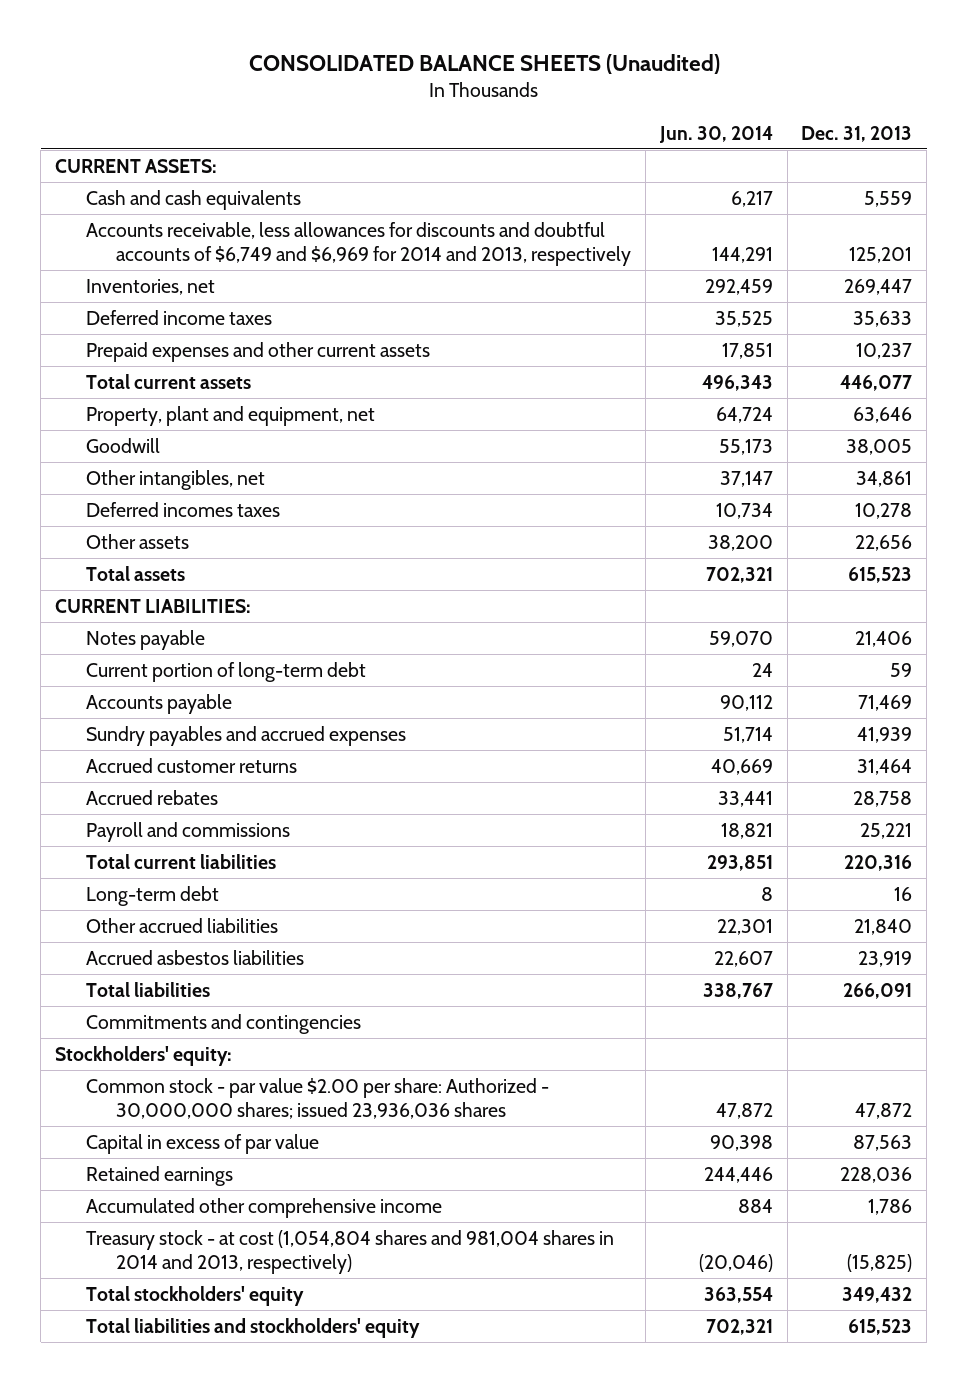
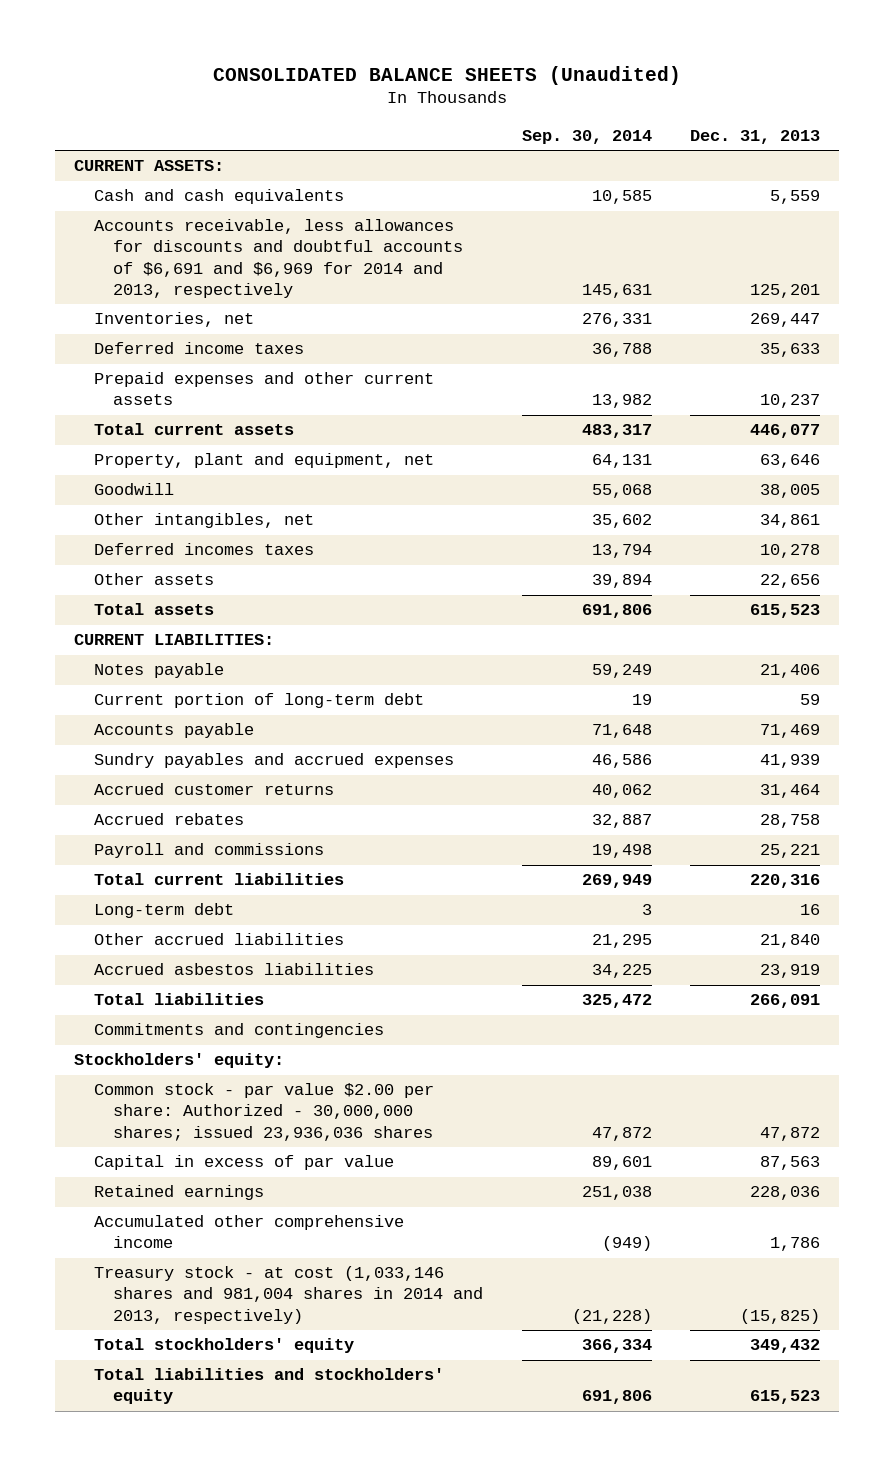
[658,125,773,143] Jun. 30, 2014 -> none
none -> [521,129,652,144] Sep. 30, 2014
[85,222,632,266] Accounts receivable, less allowances for discounts and doubtful accounts of $6,749 and $6,969 for 2014 and 2013, respectively -> [93,219,464,298] Accounts receivable, less allowances for discounts and doubtful accounts of $6,691 and $6,969 for 2014 and 2013, respectively
[85,1230,614,1274] Treasury stock - at cost (1,054,804 shares and 981,004 shares in 2014 and 2013, respectively) -> [93,1266,484,1324] Treasury stock - at cost (1,033,146 shares and 981,004 shares in 2014 and 2013, respectively)

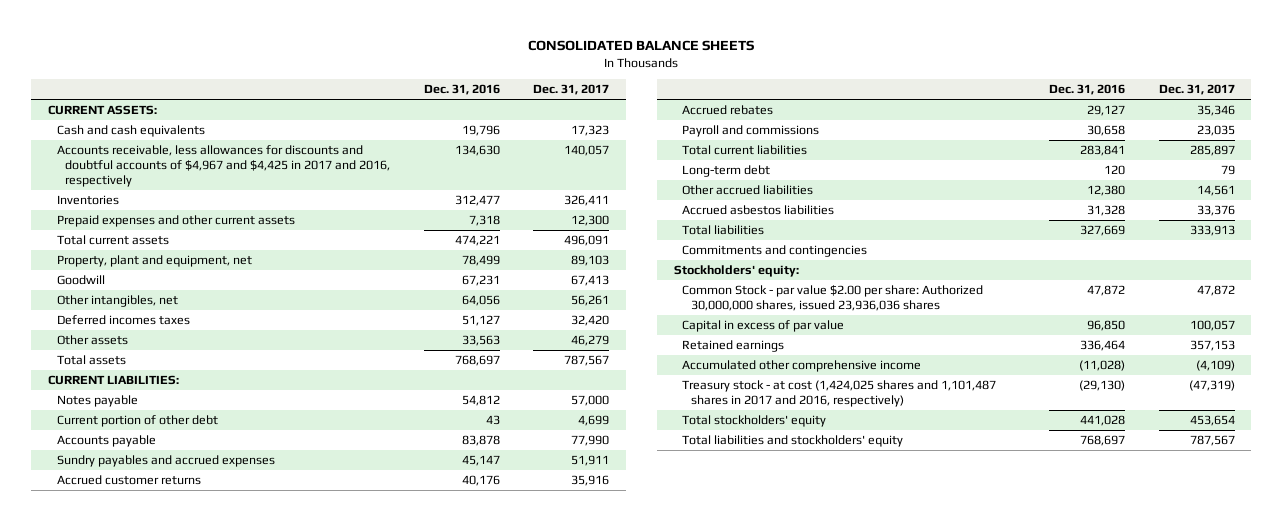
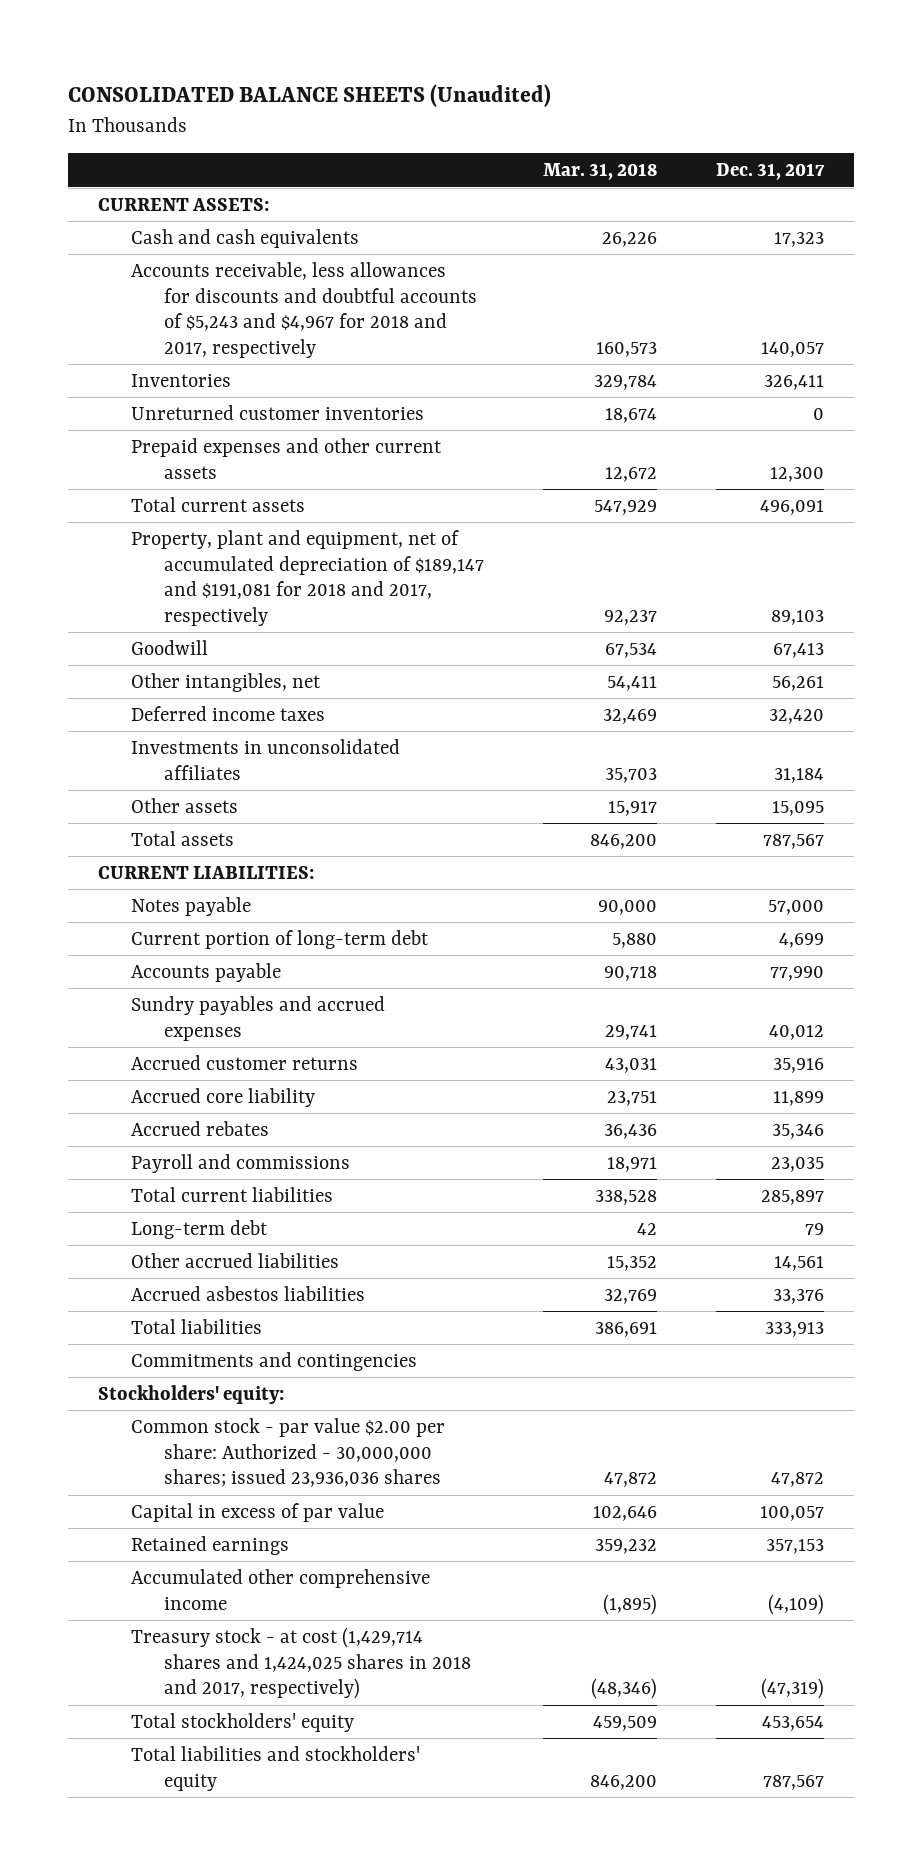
[528,40,755,52] CONSOLIDATED BALANCE SHEETS -> [67,83,551,107] CONSOLIDATED BALANCE SHEETS (Unaudited)
[423,84,500,96] Dec. 31, 2016 -> none
none -> [542,163,657,181] Mar. 31, 2018
[56,144,391,188] Accounts receivable, less allowances for discounts and doubtful accounts of $4,967 and $4,425 in 2017 and 2016, respectively -> [130,261,477,358] Accounts receivable, less allowances for discounts and doubtful accounts of $5,243 and $4,967 for 2018 and 2017, respectively
none -> [130,404,424,420] Unreturned customer inventories
[56,254,252,267] Property, plant and equipment, net -> [130,529,484,626] Property, plant and equipment, net of accumulated depreciation of $189,147 and $191,081 for 2018 and 2017, respectively
[56,314,190,325] Deferred incomes taxes -> [130,705,325,721] Deferred income taxes
none -> [130,738,400,780] Investments in unconsolidated affiliates
[571,334,610,346] 46,279 -> [772,800,825,816] 15,095
[56,414,218,427] Current portion of other debt -> [130,929,429,949] Current portion of long-term debt
[571,454,610,466] 51,911 -> [769,1024,825,1040] 40,012
none -> [130,1087,315,1107] Accrued core liability
[682,284,984,311] Common Stock - par value $2.00 per share: Authorized 30,000,000 shares, issued 23,936,036 shares -> [130,1417,445,1488] Common stock - par value $2.00 per share: Authorized - 30,000,000 shares; issued 23,936,036 shares
[682,379,997,407] Treasury stock - at cost (1,424,025 shares and 1,101,487 shares in 2017 and 2016, respectively) -> [130,1626,471,1700] Treasury stock - at cost (1,429,714 shares and 1,424,025 shares in 2018 and 2017, respectively)

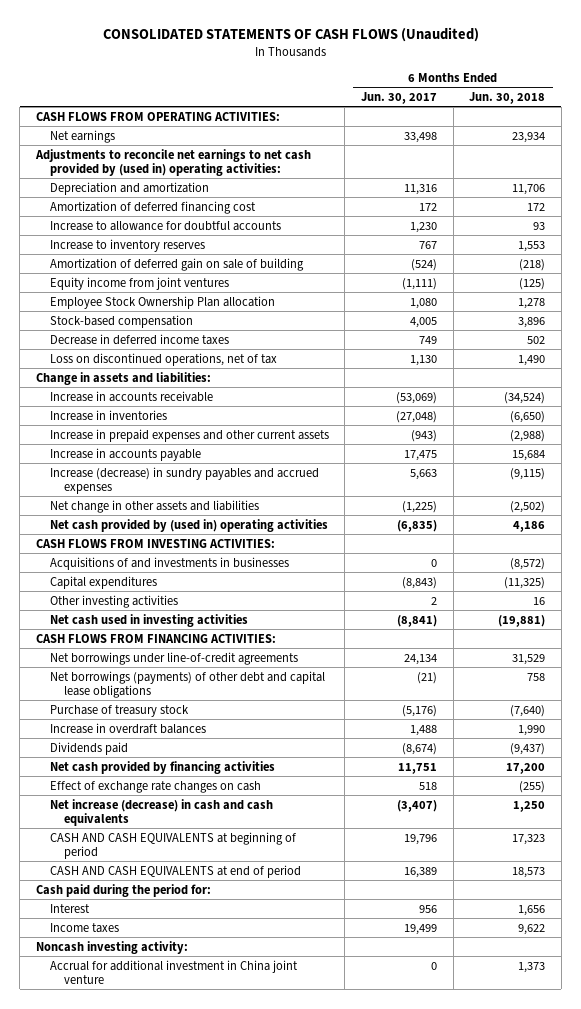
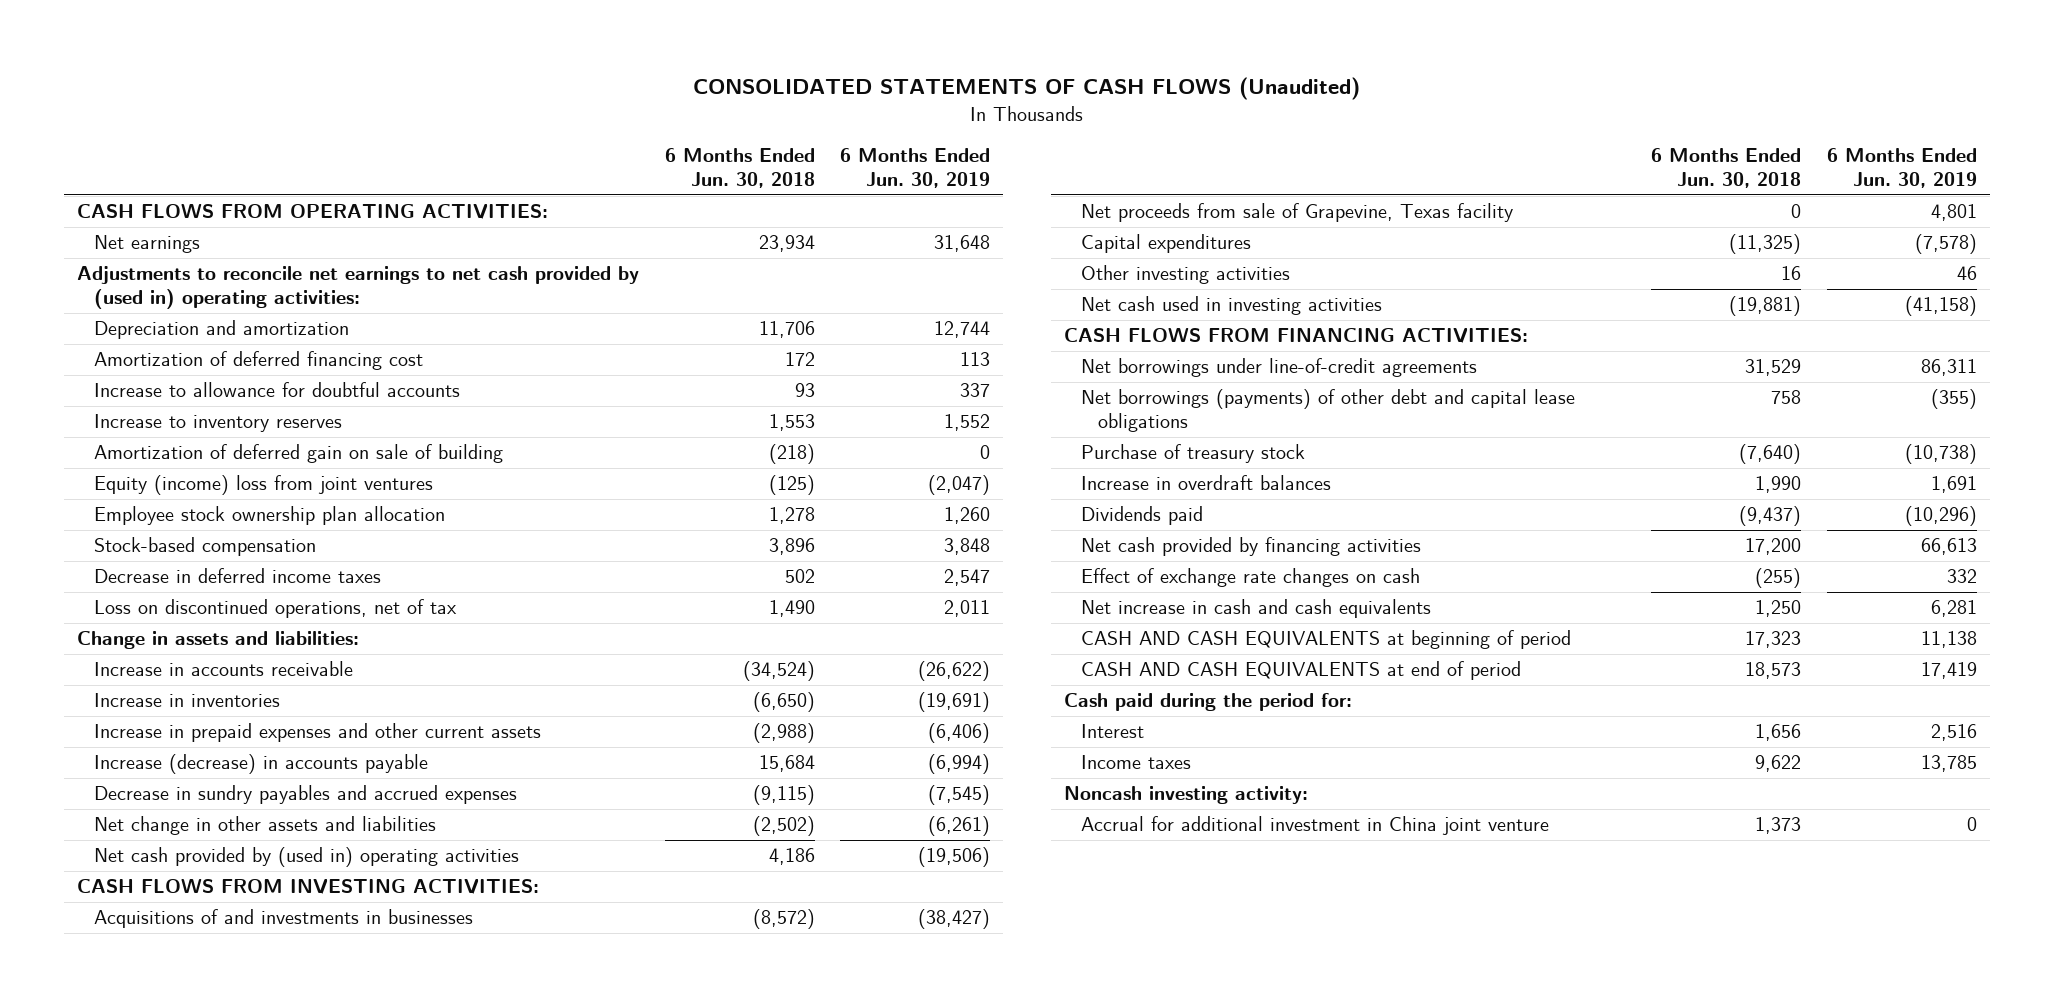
[361,91,438,104] Jun. 30, 2017 -> none
none -> [840,147,991,189] 6 Months Ended Jun. 30, 2019
[49,276,229,290] Equity income from joint ventures -> [94,475,434,496] Equity (income) loss from joint ventures
[49,295,275,309] Employee Stock Ownership Plan allocation -> [94,506,446,526] Employee stock ownership plan allocation
[49,447,201,461] Increase in accounts payable -> [94,754,429,775] Increase (decrease) in accounts payable
[49,466,319,494] Increase (decrease) in sundry payables and accrued expenses -> [94,785,518,805] Decrease in sundry payables and accrued expenses
none -> [1080,203,1513,223] Net proceeds from sale of Grapevine, Texas facility
[49,798,273,826] Net increase (decrease) in cash and cash equivalents -> [1080,599,1431,619] Net increase in cash and cash equivalents

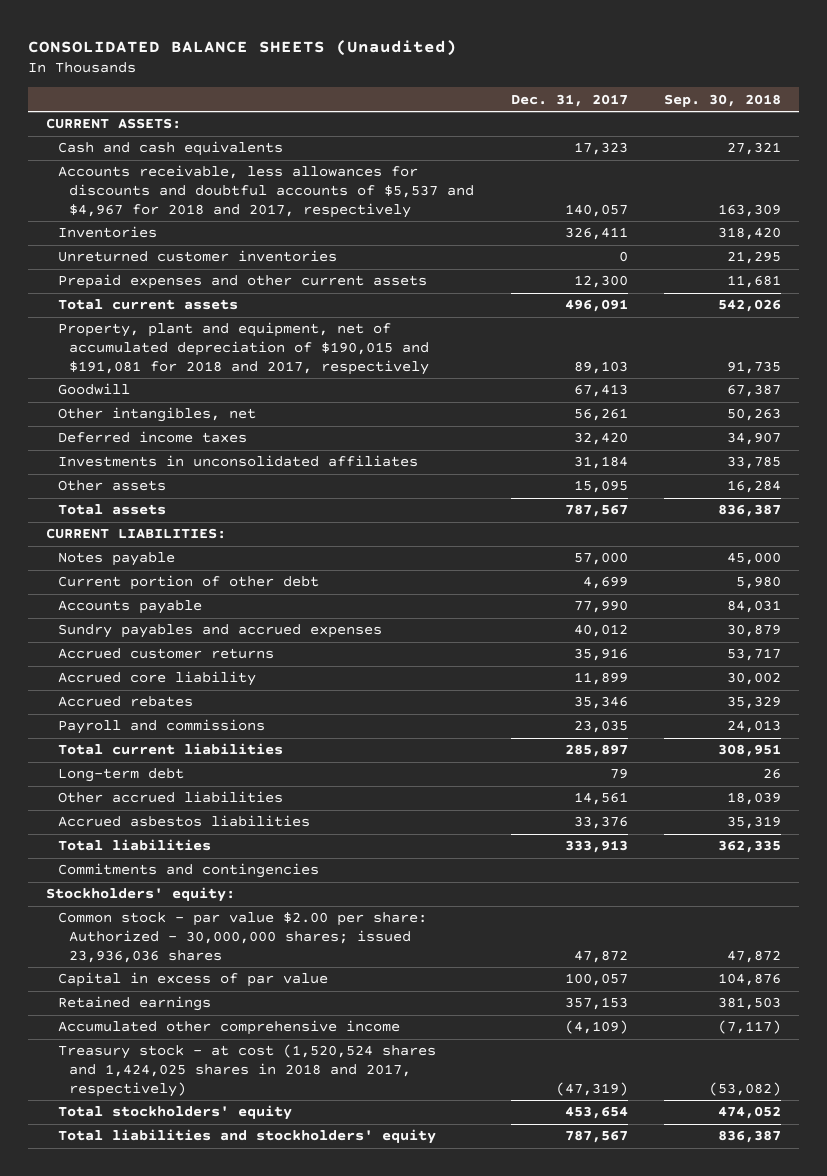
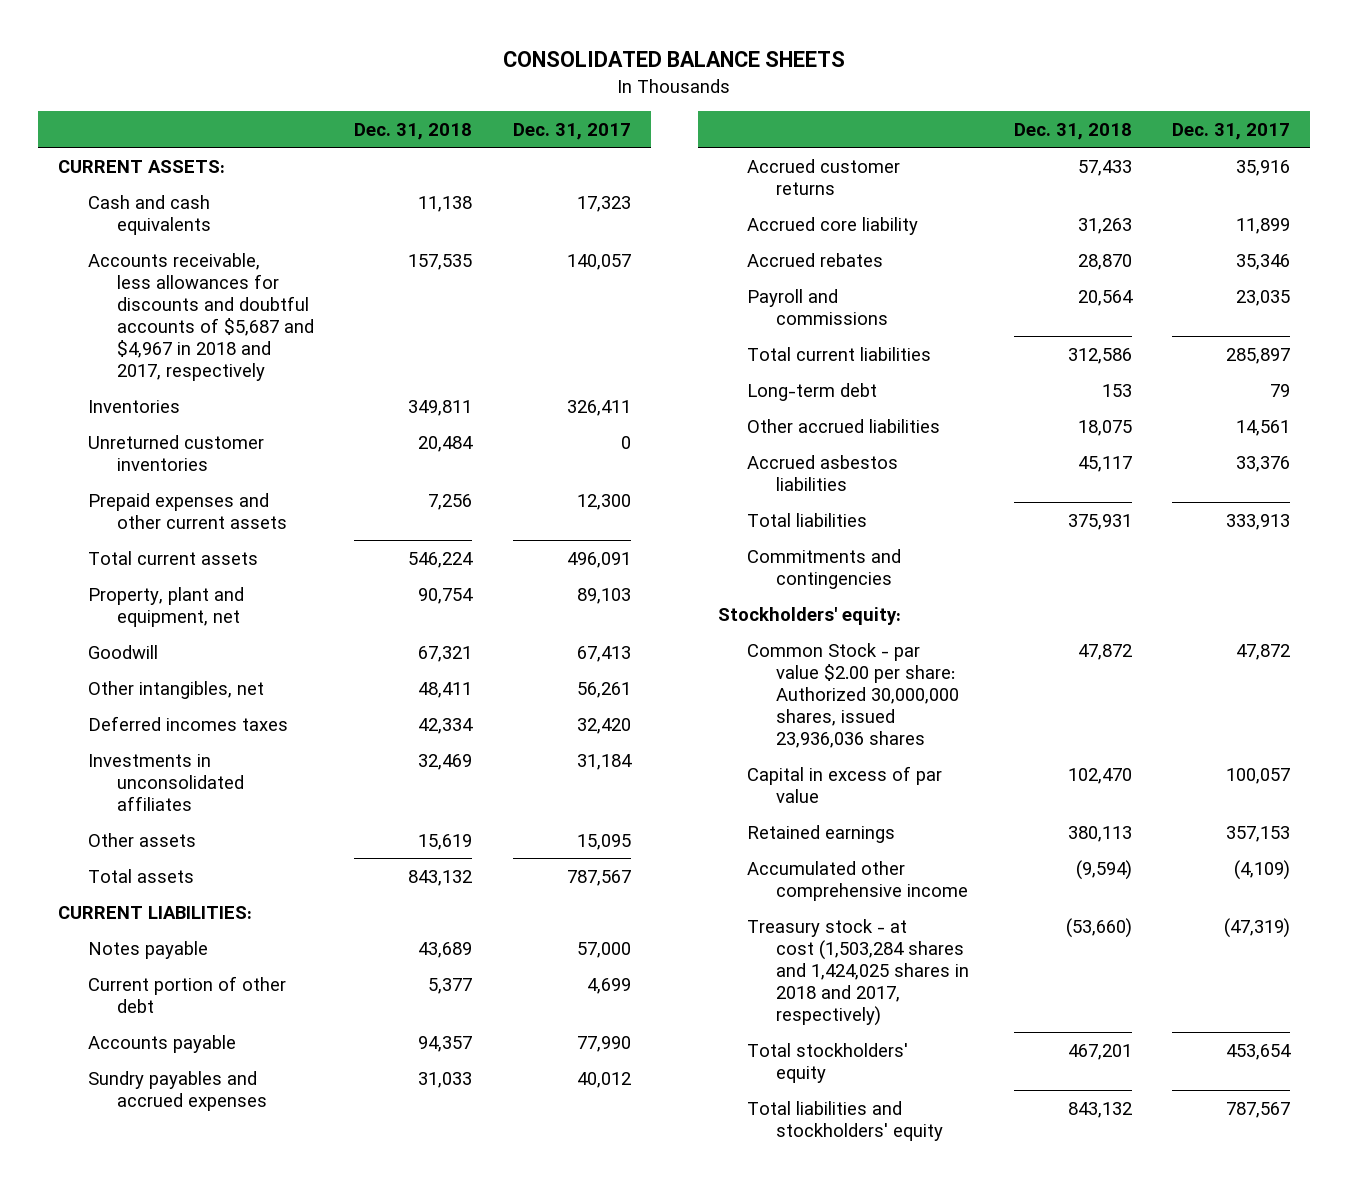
[27,39,457,56] CONSOLIDATED BALANCE SHEETS (Unaudited) -> [503,51,846,68] CONSOLIDATED BALANCE SHEETS
[664,93,782,107] Sep. 30, 2018 -> none
none -> [354,123,473,141] Dec. 31, 2018
[57,165,475,218] Accounts receivable, less allowances for discounts and doubtful accounts of $5,537 and $4,967 for 2018 and 2017, respectively -> [87,252,314,381] Accounts receivable, less allowances for discounts and doubtful accounts of $5,687 and $4,967 in 2018 and 2017, respectively
[57,322,430,375] Property, plant and equipment, net of accumulated depreciation of $190,015 and $191,081 for 2018 and 2017, respectively -> [87,586,244,627] Property, plant and equipment, net
[57,431,247,444] Deferred income taxes -> [87,715,288,731] Deferred incomes taxes
[57,912,427,963] Common stock - par value $2.00 per share: Authorized - 30,000,000 shares; issued 23,936,036 shares -> [746,642,960,748] Common Stock - par value $2.00 per share: Authorized 30,000,000 shares, issued 23,936,036 shares
[57,1044,436,1097] Treasury stock - at cost (1,520,524 shares and 1,424,025 shares in 2018 and 2017, respectively) -> [746,918,970,1026] Treasury stock - at cost (1,503,284 shares and 1,424,025 shares in 2018 and 2017, respectively)

